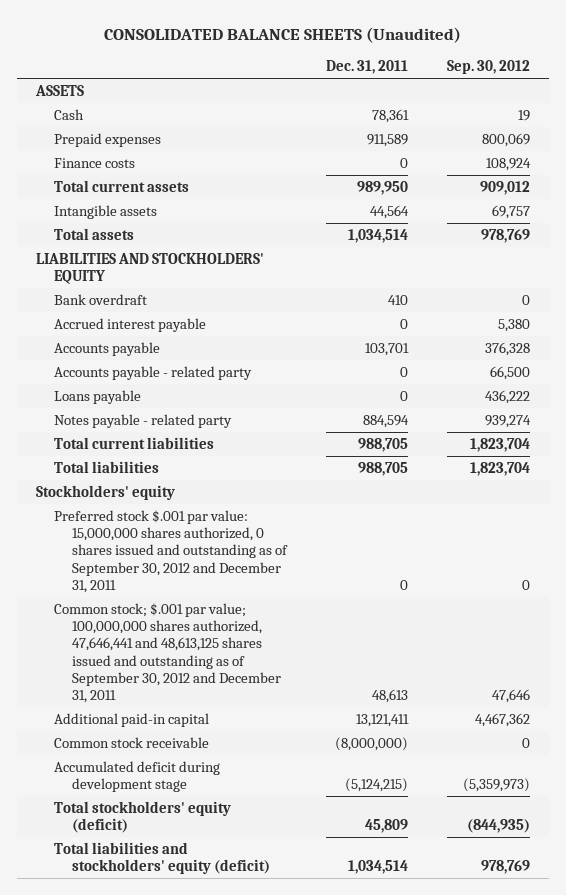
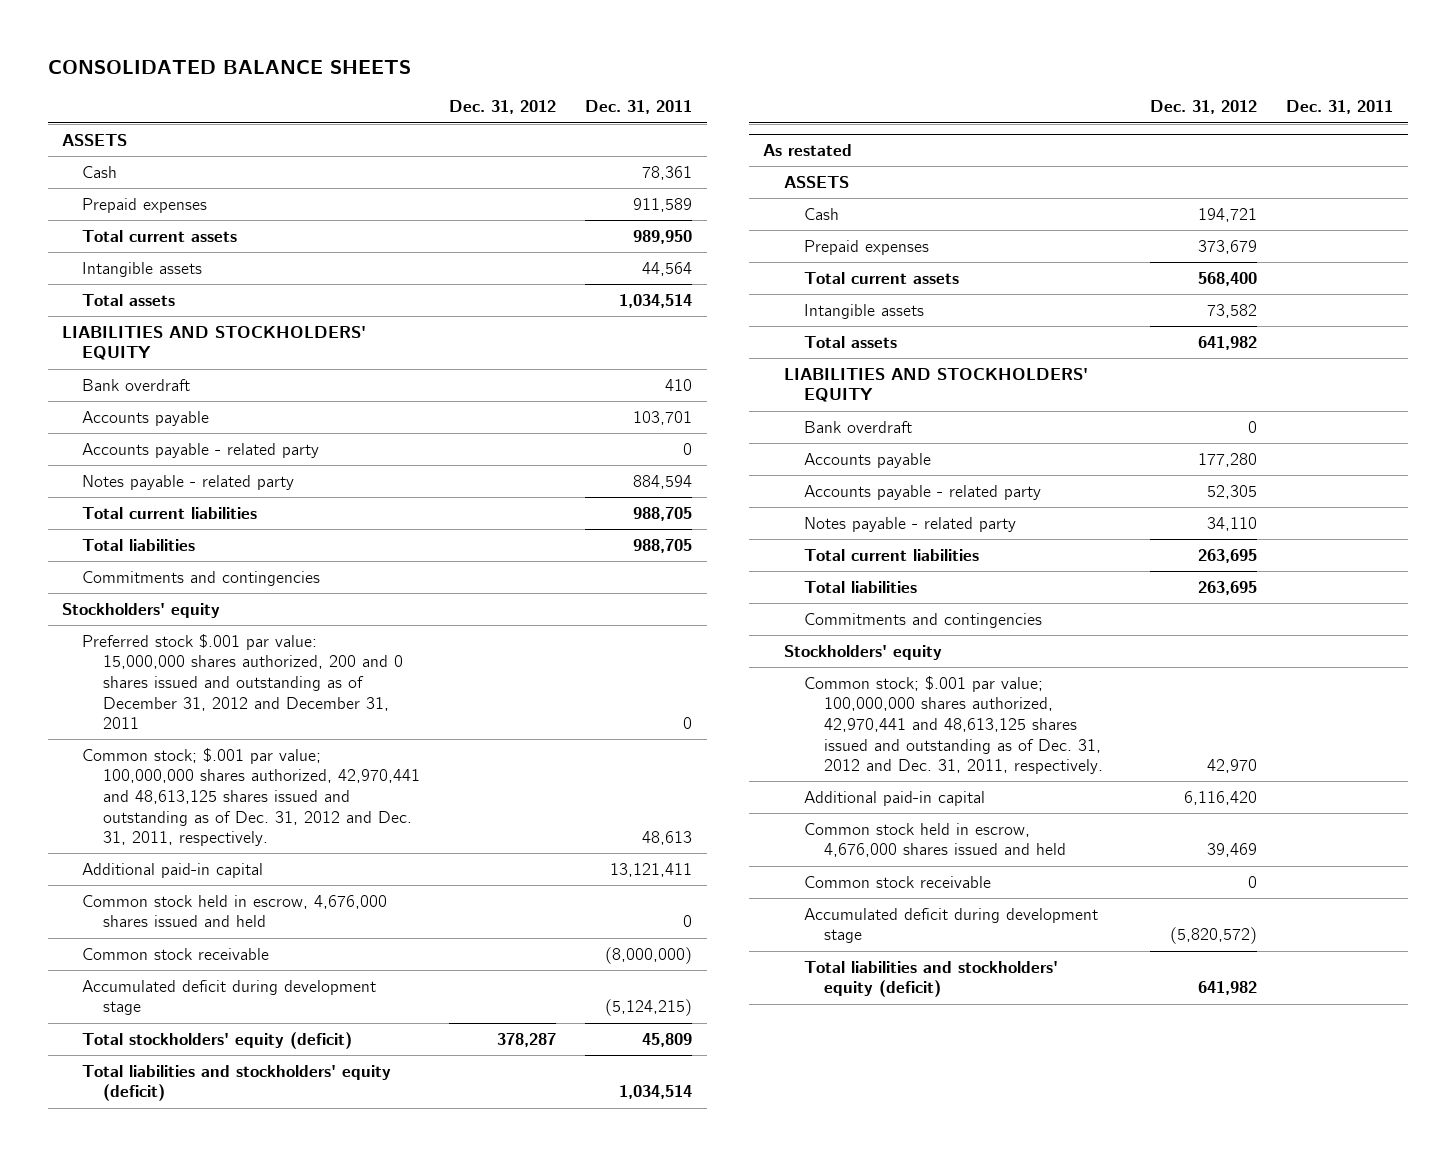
[103,26,461,43] CONSOLIDATED BALANCE SHEETS (Unaudited) -> [47,59,411,74] CONSOLIDATED BALANCE SHEETS
[446,60,530,75] Sep. 30, 2012 -> none
none -> [448,100,556,115] Dec. 31, 2012
[53,157,135,168] Finance costs -> none
[53,317,206,332] Accrued interest payable -> none
[53,389,141,404] Loans payable -> none
none -> [82,570,321,586] Commitments and contingencies
[53,509,288,593] Preferred stock $.001 par value: 15,000,000 shares authorized, 0 shares issued and outstanding as of September 30, 2012 and December 31, 2011 -> [82,633,403,730] Preferred stock $.001 par value: 15,000,000 shares authorized, 200 and 0 shares issued and outstanding as of December 31, 2012 and December 31, 2011
[53,602,281,704] Common stock; $.001 par value; 100,000,000 shares authorized, 47,646,441 and 48,613,125 shares issued and outstanding as of September 30, 2012 and December 31, 2011 -> [82,747,420,847] Common stock; $.001 par value; 100,000,000 shares authorized, 42,970,441 and 48,613,125 shares issued and outstanding as of Dec. 31, 2012 and Dec. 31, 2011, respectively.
none -> [82,894,388,928] Common stock held in escrow, 4,676,000 shares issued and held
none -> [763,144,853,157] As restated
none -> [783,175,849,188] ASSETS
none -> [803,207,839,220] Cash
none -> [803,239,929,255] Prepaid expenses
none -> [803,271,959,284] Total current assets
none -> [803,303,924,319] Intangible assets
none -> [803,335,897,348] Total assets
none -> [783,367,1088,403] LIABILITIES AND STOCKHOLDERS' EQUITY
none -> [803,420,912,433] Bank overdraft
none -> [803,452,931,468] Accounts payable
none -> [803,484,1041,500] Accounts payable - related party
none -> [803,516,1016,532] Notes payable - related party
none -> [803,548,979,561] Total current liabilities
none -> [803,580,917,593] Total liabilities
none -> [803,612,1042,628] Commitments and contingencies
none -> [783,644,942,660] Stockholders' equity
none -> [803,675,1104,775] Common stock; $.001 par value; 100,000,000 shares authorized, 42,970,441 and 48,613,125 shares issued and outstanding as of Dec. 31, 2012 and Dec. 31, 2011, respectively.
none -> [803,790,985,806] Additional paid-in capital
none -> [803,822,1067,858] Common stock held in escrow, 4,676,000 shares issued and held
none -> [803,875,991,888] Common stock receivable
none -> [803,907,1098,944] Accumulated deficit during development stage
none -> [803,960,1058,998] Total liabilities and stockholders' equity (deficit)

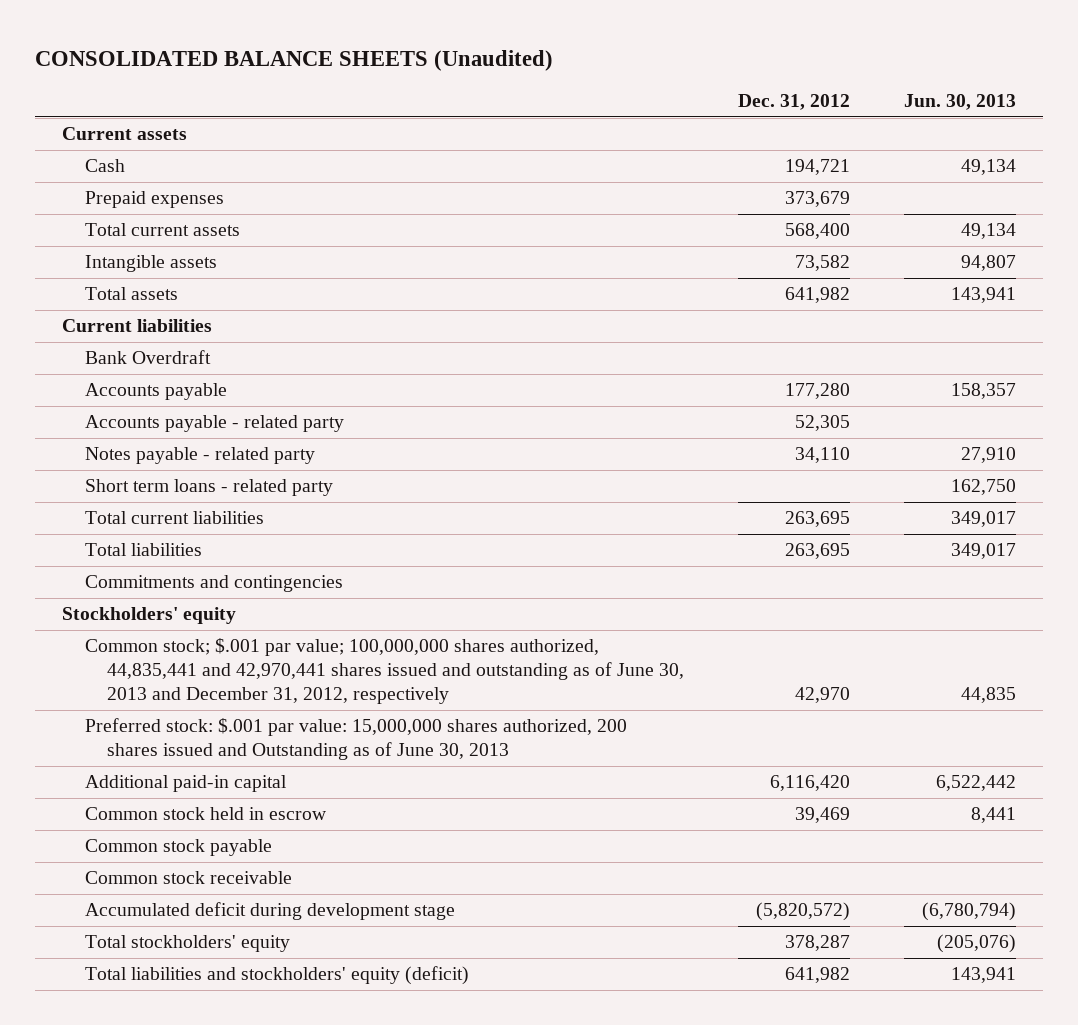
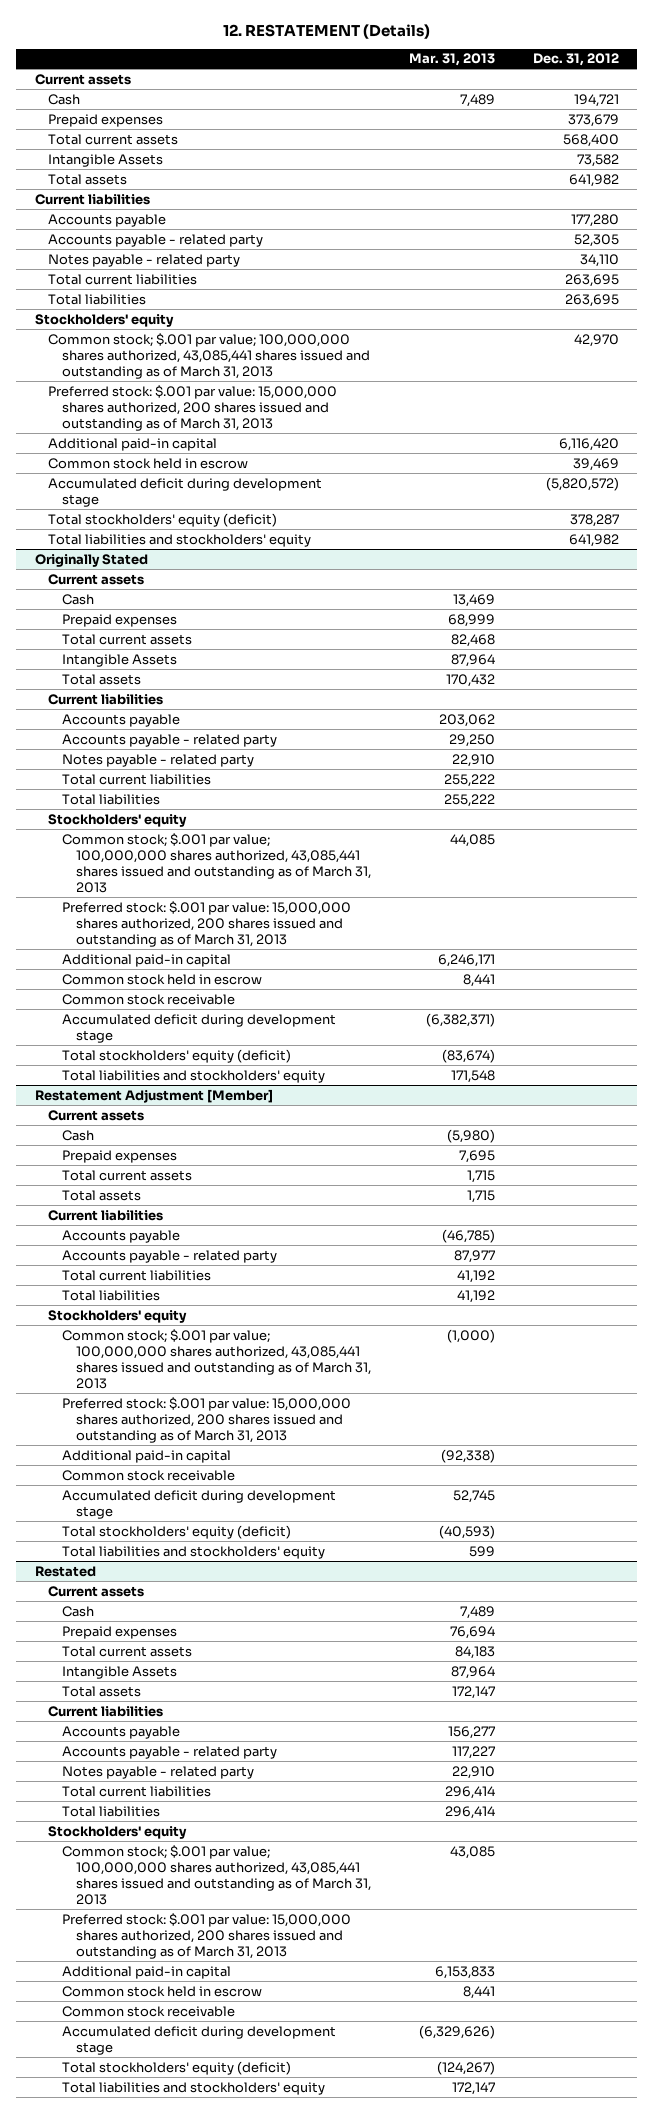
[35,49,554,71] CONSOLIDATED BALANCE SHEETS (Unaudited) -> [222,23,430,39] 12. RESTATEMENT (Details)
[904,94,1017,111] Jun. 30, 2013 -> none
none -> [408,53,495,67] Mar. 31, 2013
[84,255,217,273] Intangible assets -> [48,153,164,167] Intangible Assets
[84,350,211,365] Bank Overdraft -> none
[84,479,333,497] Short term loans - related party -> none
[84,575,343,593] Commitments and contingencies -> none
[84,638,685,705] Common stock; $.001 par value; 100,000,000 shares authorized, 44,835,441 and 42,970,441 shares issued and outstanding as of June 30, 2013 and December 31, 2012, respectively -> [48,332,371,379] Common stock; $.001 par value; 100,000,000 shares authorized, 43,085,441 shares issued and outstanding as of March 31, 2013
[84,718,627,761] Preferred stock: $.001 par value: 15,000,000 shares authorized, 200 shares issued and Outstanding as of June 30, 2013 -> [48,384,338,431] Preferred stock: $.001 par value: 15,000,000 shares authorized, 200 shares issued and outstanding as of March 31, 2013
[84,839,272,857] Common stock payable -> none
[84,871,292,885] Common stock receivable -> none
[84,935,290,953] Total stockholders' equity -> [48,512,278,527] Total stockholders' equity (deficit)
[84,966,469,986] Total liabilities and stockholders' equity (deficit) -> [48,533,312,547] Total liabilities and stockholders' equity
none -> [34,553,148,567] Originally Stated
none -> [48,573,145,585] Current assets
none -> [62,593,95,605] Cash
none -> [62,613,178,627] Prepaid expenses
none -> [62,633,193,645] Total current assets
none -> [62,653,178,667] Intangible Assets
none -> [62,673,142,685] Total assets
none -> [48,693,164,705] Current liabilities
none -> [62,713,181,727] Accounts payable
none -> [62,733,278,747] Accounts payable - related party
none -> [62,753,255,767] Notes payable - related party
none -> [62,773,212,785] Total current liabilities
none -> [62,793,161,805] Total liabilities
none -> [48,813,188,827] Stockholders' equity
none -> [62,832,372,893] Common stock; $.001 par value; 100,000,000 shares authorized, 43,085,441 shares issued and outstanding as of March 31, 2013
none -> [62,900,352,947] Preferred stock: $.001 par value: 15,000,000 shares authorized, 200 shares issued and outstanding as of March 31, 2013
none -> [62,953,232,967] Additional paid-in capital
none -> [62,973,263,985] Common stock held in escrow
none -> [62,993,236,1005] Common stock receivable
none -> [62,1013,337,1043] Accumulated deficit during development stage
none -> [62,1048,292,1063] Total stockholders' equity (deficit)
none -> [62,1069,326,1083] Total liabilities and stockholders' equity
none -> [34,1088,273,1103] Restatement Adjustment [Member]
none -> [48,1109,145,1121] Current assets
none -> [62,1129,95,1141] Cash
none -> [62,1149,178,1163] Prepaid expenses
none -> [62,1169,193,1181] Total current assets
none -> [62,1189,142,1201] Total assets
none -> [48,1209,164,1221] Current liabilities
none -> [62,1229,181,1243] Accounts payable
none -> [62,1249,278,1263] Accounts payable - related party
none -> [62,1269,212,1281] Total current liabilities
none -> [62,1289,161,1301] Total liabilities
none -> [48,1309,188,1323] Stockholders' equity
none -> [62,1328,372,1389] Common stock; $.001 par value; 100,000,000 shares authorized, 43,085,441 shares issued and outstanding as of March 31, 2013
none -> [62,1396,352,1443] Preferred stock: $.001 par value: 15,000,000 shares authorized, 200 shares issued and outstanding as of March 31, 2013
none -> [62,1449,232,1463] Additional paid-in capital
none -> [62,1469,236,1481] Common stock receivable
none -> [62,1489,337,1519] Accumulated deficit during development stage
none -> [62,1524,292,1539] Total stockholders' equity (deficit)
none -> [62,1545,326,1559] Total liabilities and stockholders' equity
none -> [34,1565,96,1577] Restated
none -> [48,1585,145,1597] Current assets
none -> [62,1605,95,1617] Cash
none -> [62,1625,178,1639] Prepaid expenses
none -> [62,1645,193,1657] Total current assets
none -> [62,1665,178,1679] Intangible Assets
none -> [62,1685,142,1697] Total assets
none -> [48,1705,164,1717] Current liabilities
none -> [62,1725,181,1739] Accounts payable
none -> [62,1745,278,1759] Accounts payable - related party
none -> [62,1765,255,1779] Notes payable - related party
none -> [62,1785,212,1797] Total current liabilities
none -> [62,1805,161,1817] Total liabilities
none -> [48,1825,188,1839] Stockholders' equity
none -> [62,1844,372,1905] Common stock; $.001 par value; 100,000,000 shares authorized, 43,085,441 shares issued and outstanding as of March 31, 2013
none -> [62,1912,352,1959] Preferred stock: $.001 par value: 15,000,000 shares authorized, 200 shares issued and outstanding as of March 31, 2013
none -> [62,1965,232,1979] Additional paid-in capital
none -> [62,1985,263,1997] Common stock held in escrow
none -> [62,2005,236,2017] Common stock receivable
none -> [62,2025,337,2055] Accumulated deficit during development stage
none -> [62,2060,292,2075] Total stockholders' equity (deficit)
none -> [62,2081,326,2095] Total liabilities and stockholders' equity

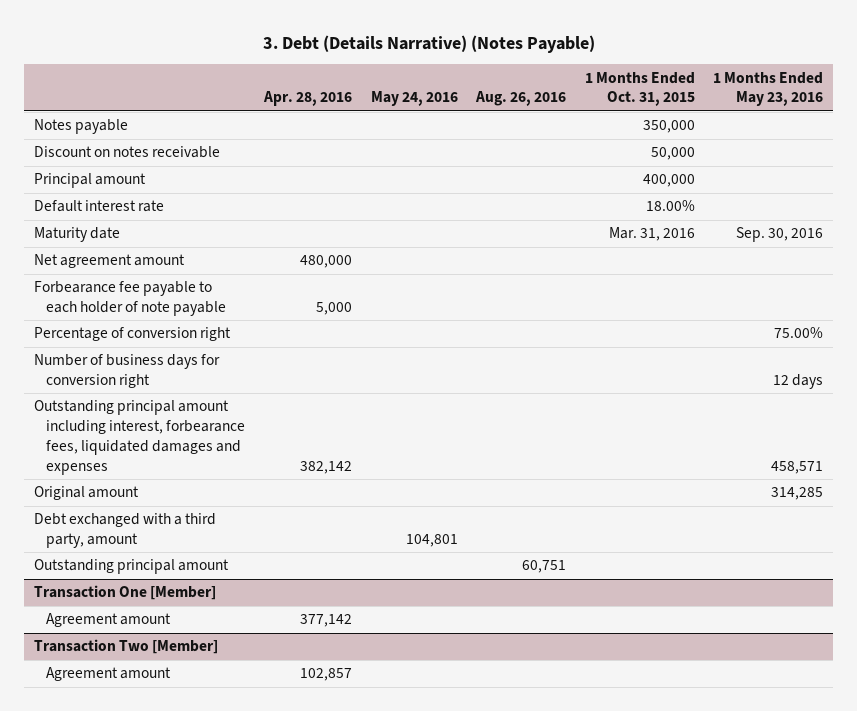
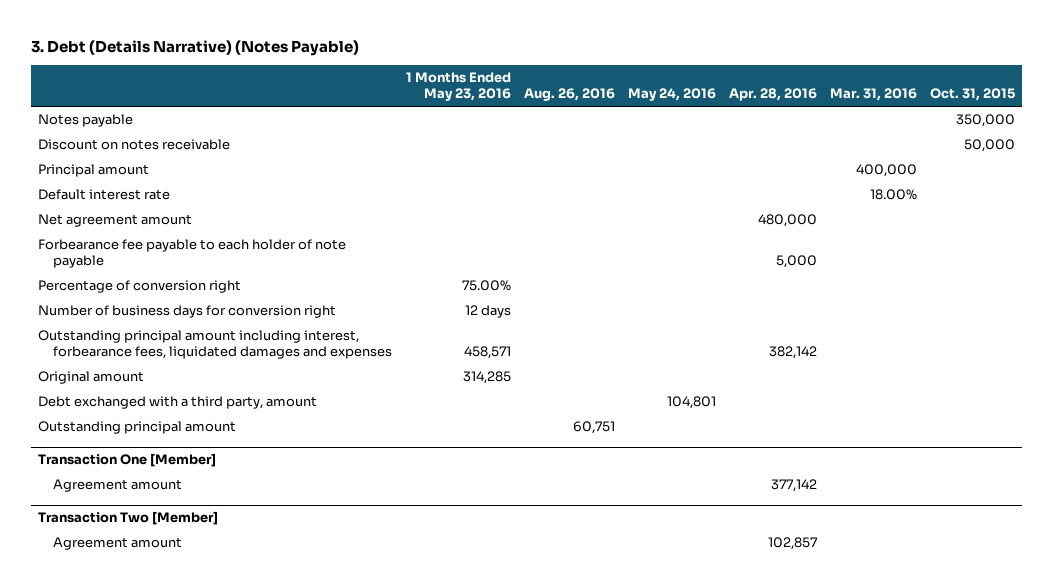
[584,71,695,107] 1 Months Ended Oct. 31, 2015 -> none
none -> [830,88,918,102] Mar. 31, 2016
none -> [930,88,1016,102] Oct. 31, 2015
[33,227,120,243] Maturity date -> none

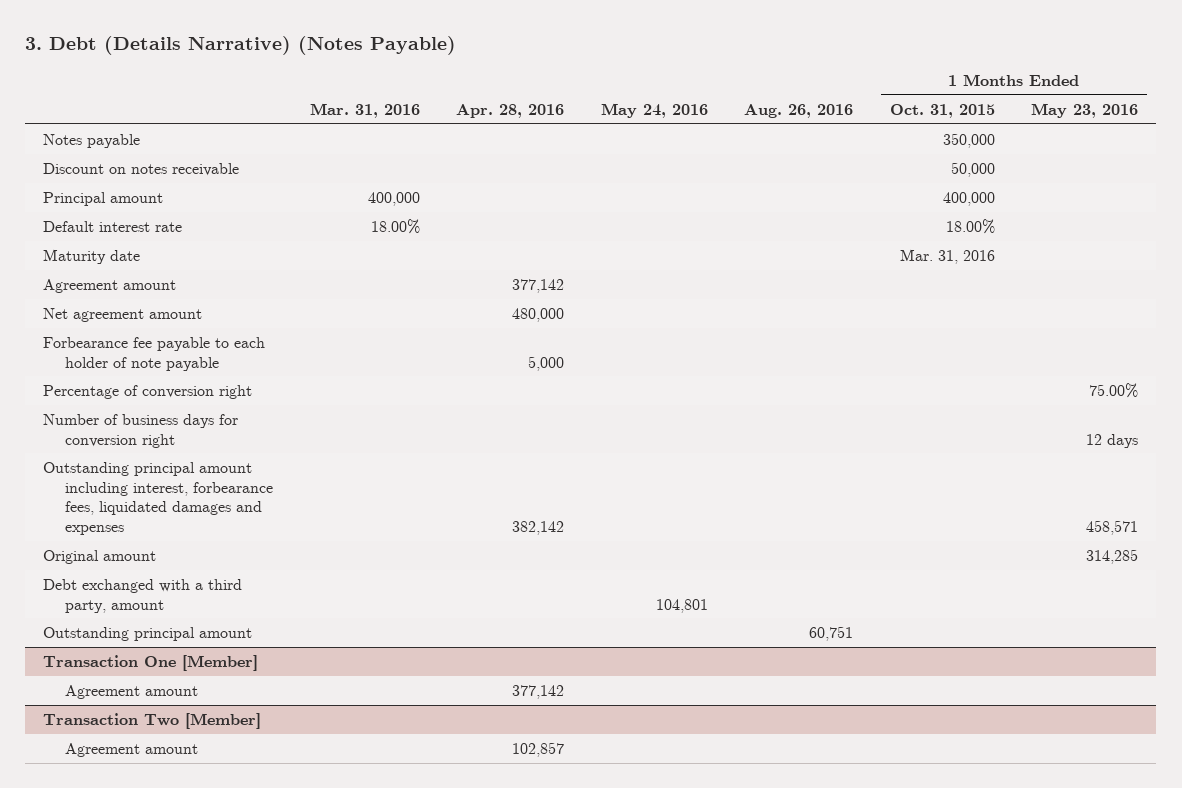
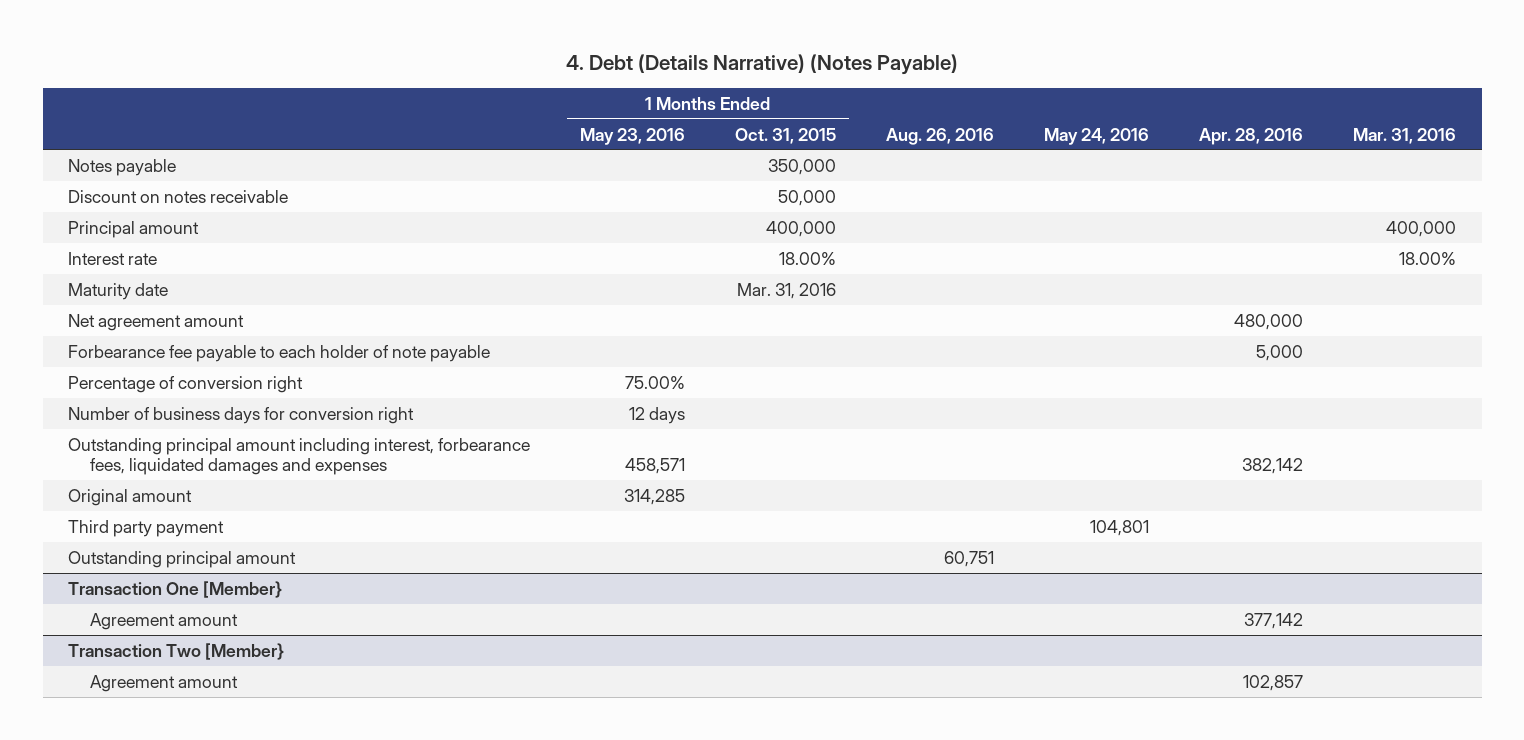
[25,36,457,56] 3. Debt (Details Narrative) (Notes Payable) -> [566,54,959,76] 4. Debt (Details Narrative) (Notes Payable)
[43,220,183,232] Default interest rate -> [67,251,157,265] Interest rate
[43,278,177,293] Agreement amount -> none
[43,578,243,613] Debt exchanged with a third party, amount -> [67,519,224,537] Third party payment
[43,654,259,671] Transaction One [Member] -> [67,580,282,598] Transaction One [Member}
[43,712,262,729] Transaction Two [Member] -> [67,642,284,660] Transaction Two [Member}

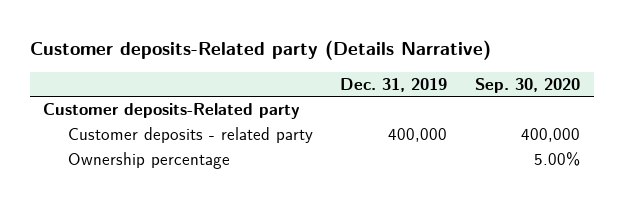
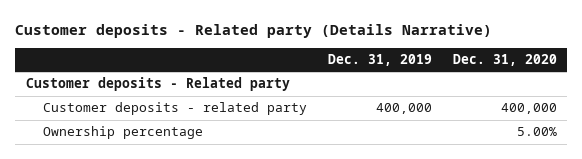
[29,40,491,61] Customer deposits-Related party (Details Narrative) -> [15,24,493,39] Customer deposits - Related party (Details Narrative)
[474,77,580,93] Sep. 30, 2020 -> none
none -> [452,54,557,67] Dec. 31, 2020
[43,103,301,120] Customer deposits-Related party -> [25,77,290,92] Customer deposits - Related party

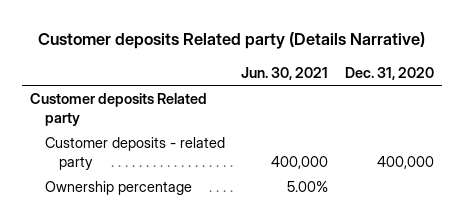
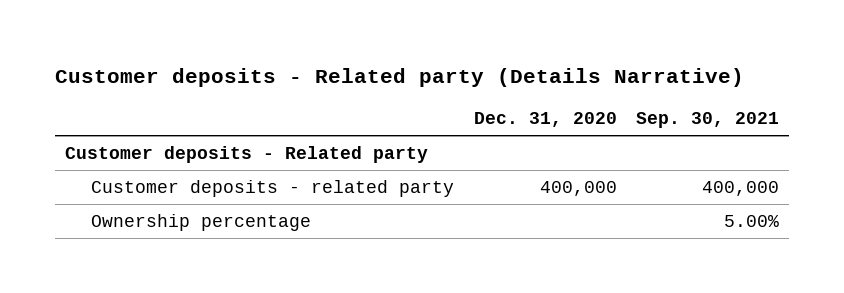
[38,31,426,49] Customer deposits Related party (Details Narrative) -> [55,68,745,88] Customer deposits - Related party (Details Narrative)
[241,66,329,80] Jun. 30, 2021 -> none
none -> [635,112,779,129] Sep. 30, 2021
[30,93,208,126] Customer deposits Related party -> [65,145,429,163] Customer deposits - Related party

